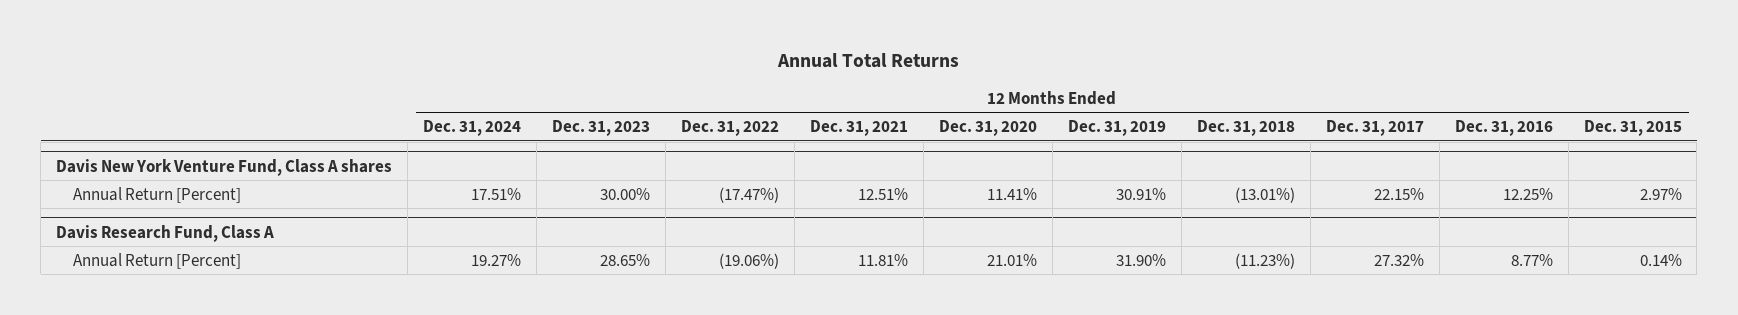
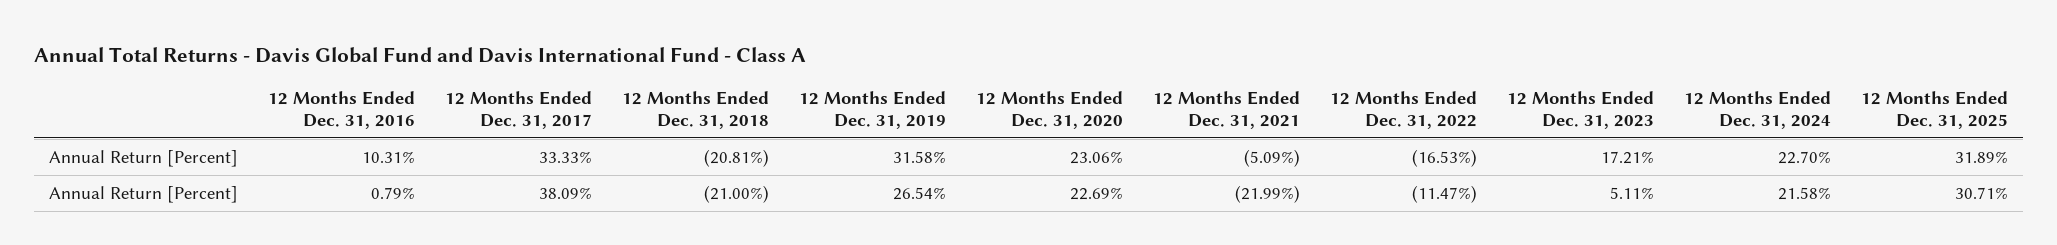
[776,53,959,69] Annual Total Returns -> [33,47,806,64] Annual Total Returns - Davis Global Fund and Davis International Fund - Class A
[1583,120,1682,137] Dec. 31, 2015 -> none
none -> [1860,91,2008,129] 12 Months Ended Dec. 31, 2025
[56,158,393,176] Davis New York Venture Fund, Class A shares -> none
[56,224,275,242] Davis Research Fund, Class A -> none
[471,187,522,200] 17.51% -> [1777,150,1831,164] 22.70%
[600,187,651,200] 30.00% -> [1600,150,1654,164] 17.21%
[719,186,780,203] (17.47%) -> [1411,148,1477,167] (16.53%)
[858,187,909,200] 12.51% -> [1243,148,1300,167] (5.09%)
[986,187,1037,200] 11.41% -> [1069,150,1123,164] 23.06%
[1115,187,1166,200] 30.91% -> [892,150,946,163] 31.58%
[1234,186,1295,203] (13.01%) -> [703,148,769,167] (20.81%)
[1373,187,1424,200] 22.15% -> [538,150,592,163] 33.33%
[1502,187,1553,200] 12.25% -> [361,150,415,163] 10.31%
[471,253,522,266] 19.27% -> [1777,186,1831,200] 21.58%
[600,253,651,266] 28.65% -> [1609,186,1654,199] 5.11%
[719,252,780,269] (19.06%) -> [1411,184,1477,203] (11.47%)
[858,253,909,266] 11.81% -> [1234,184,1300,203] (21.99%)
[986,253,1037,266] 21.01% -> [1069,186,1123,200] 22.69%
[1115,253,1166,266] 31.90% -> [892,186,946,200] 26.54%
[1234,252,1295,269] (11.23%) -> [703,184,769,203] (21.00%)
[1373,253,1424,266] 27.32% -> [538,186,592,199] 38.09%
[1510,253,1553,266] 8.77% -> [370,186,415,199] 0.79%

